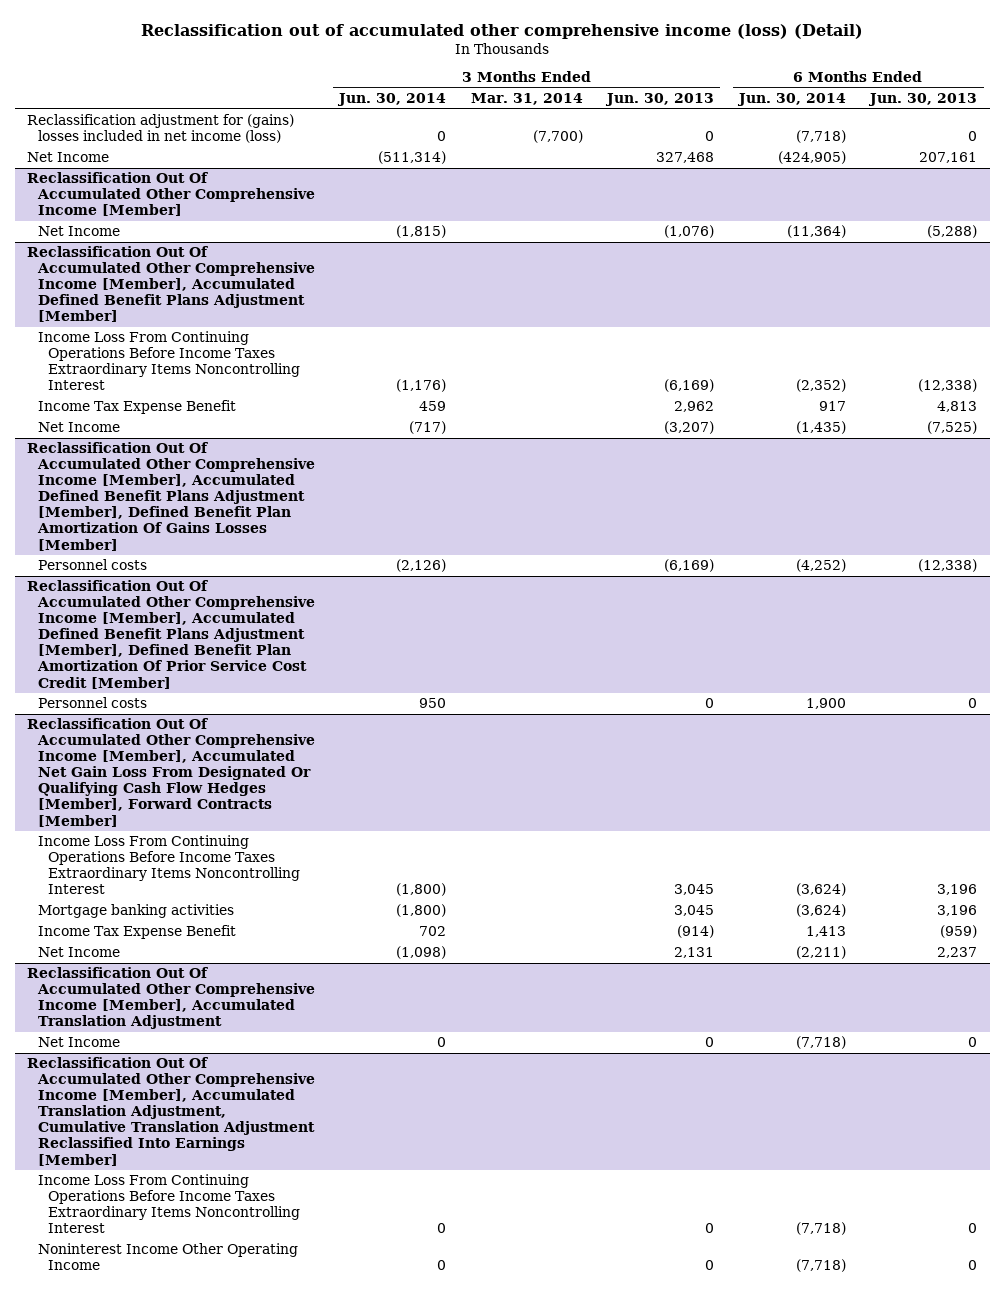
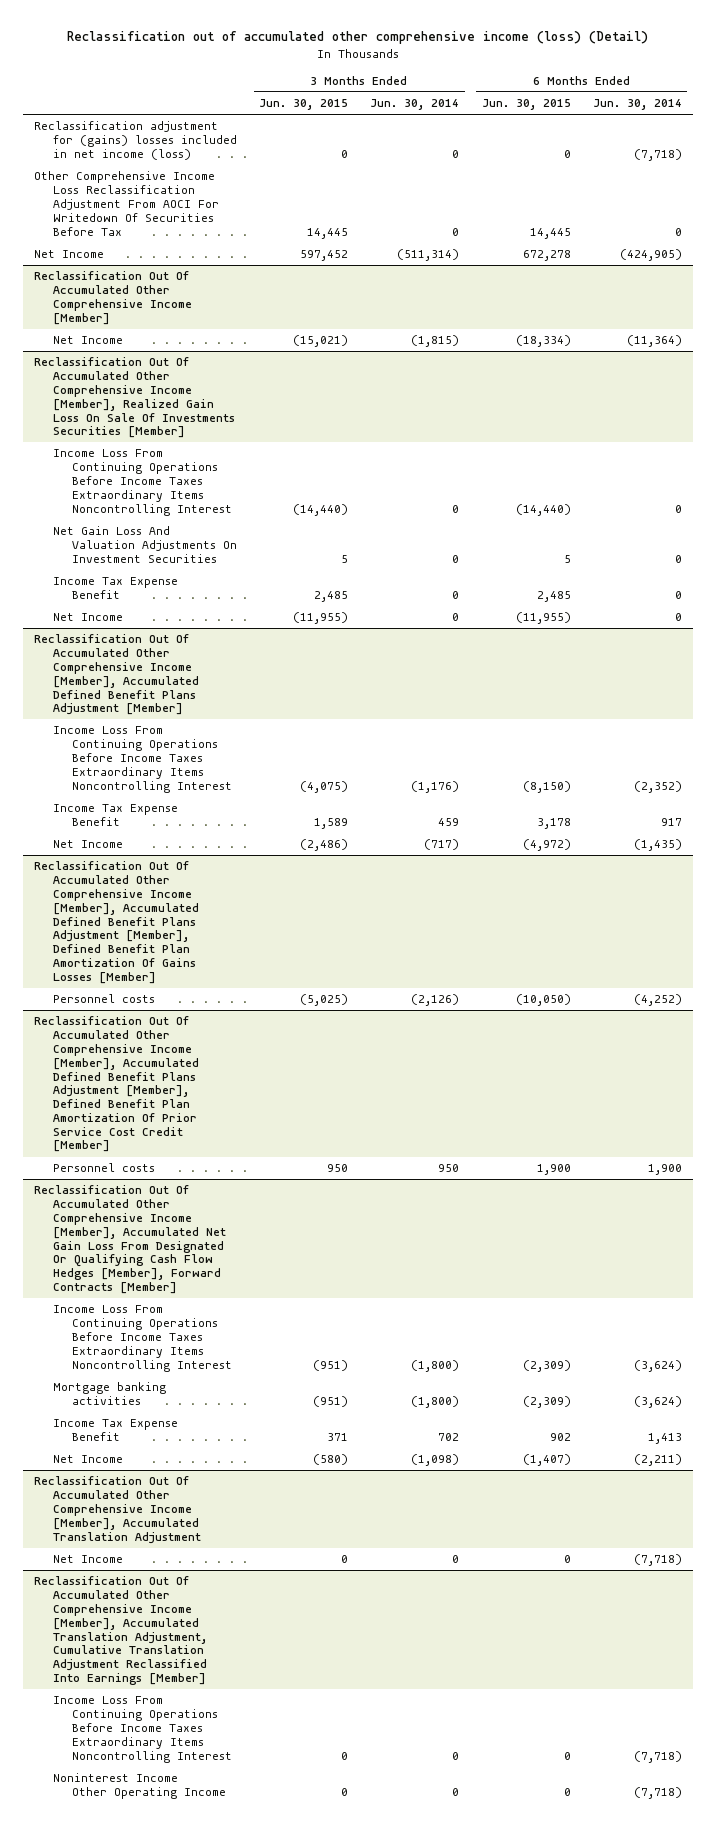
[470,93,583,106] Mar. 31, 2014 -> none
[605,93,715,107] Jun. 30, 2013 -> none
[868,93,978,107] Jun. 30, 2013 -> none
none -> [259,99,349,111] Jun. 30, 2015
none -> [481,99,571,111] Jun. 30, 2015
none -> [33,171,220,236] Other Comprehensive Income Loss Reclassification Adjustment From AOCI For Writedown Of Securities Before Tax
none -> [33,357,236,439] Reclassification Out Of Accumulated Other Comprehensive Income [Member], Realized Gain Loss On Sale Of Investments Securities [Member]
none -> [53,449,233,516] Income Loss From Continuing Operations Before Income Taxes Extraordinary Items Noncontrolling Interest
none -> [53,526,238,563] Net Gain Loss And Valuation Adjustments On Investment Securities
none -> [53,577,179,600] Income Tax Expense Benefit
none -> [53,613,124,622] Net Income

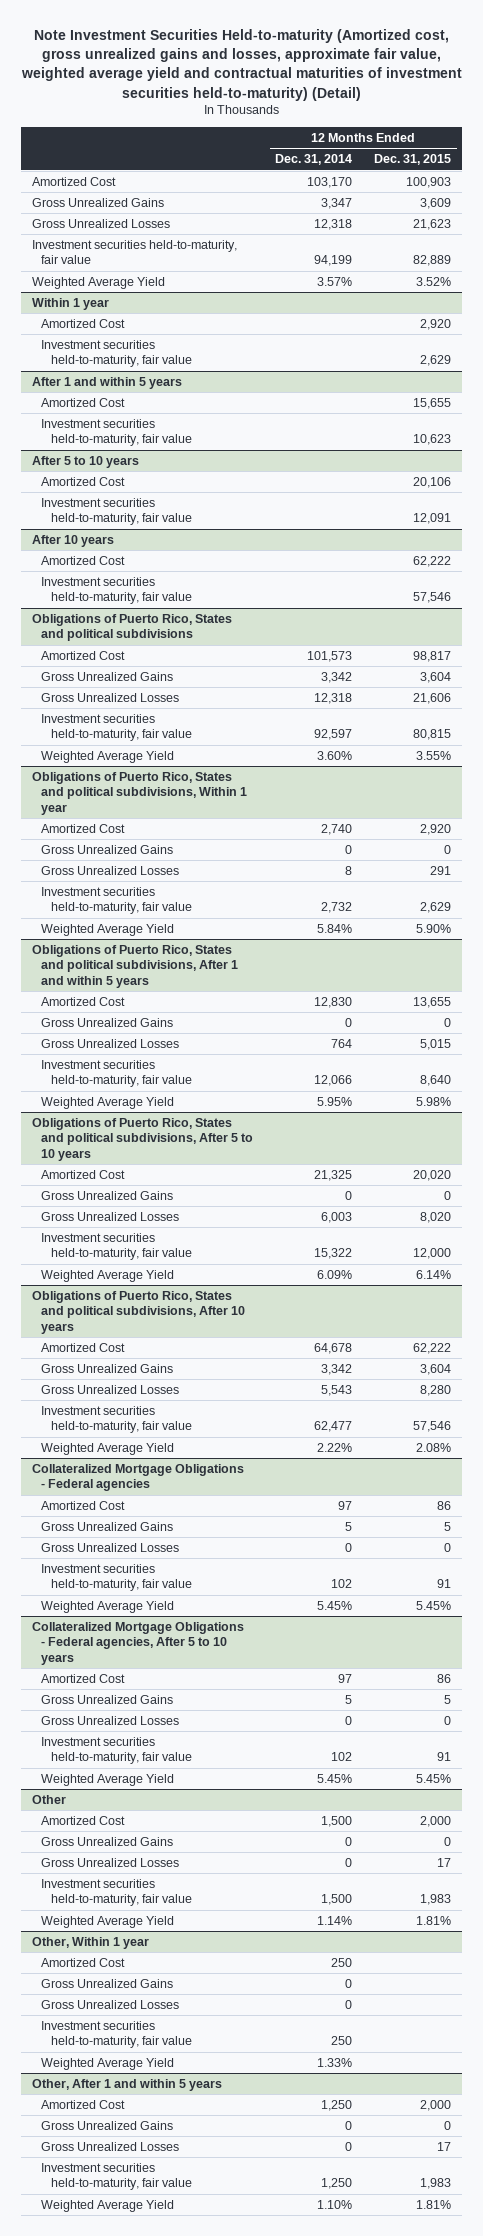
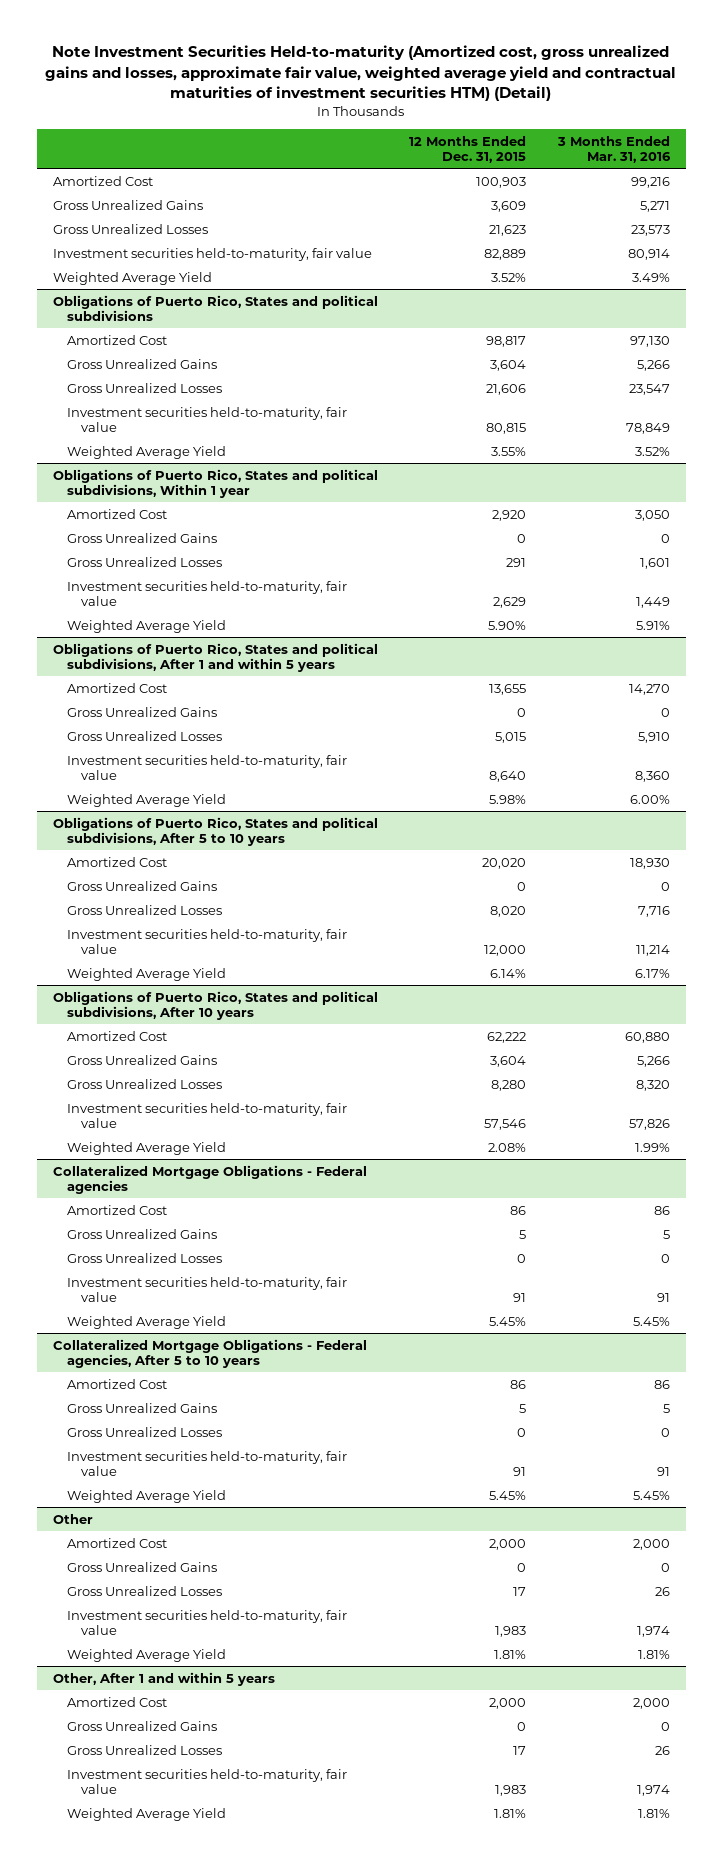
[20,29,462,101] Note Investment Securities Held-to-maturity (Amortized cost, gross unrealized gains and losses, approximate fair value, weighted average yield and contractual maturities of investment securities held-to-maturity) (Detail) -> [45,45,677,102] Note Investment Securities Held-to-maturity (Amortized cost, gross unrealized gains and losses, approximate fair value, weighted average yield and contractual maturities of investment securities HTM) (Detail)
[275,154,353,166] Dec. 31, 2014 -> none
none -> [556,135,671,164] 3 Months Ended Mar. 31, 2016
[31,298,109,311] Within 1 year -> none
[41,319,126,329] Amortized Cost -> none
[41,340,192,368] Investment securities held-to-maturity, fair value -> none
[31,377,182,390] After 1 and within 5 years -> none
[41,398,126,408] Amortized Cost -> none
[41,419,192,447] Investment securities held-to-maturity, fair value -> none
[31,456,139,469] After 5 to 10 years -> none
[41,477,126,487] Amortized Cost -> none
[41,498,192,526] Investment securities held-to-maturity, fair value -> none
[31,535,114,548] After 10 years -> none
[41,556,126,566] Amortized Cost -> none
[41,577,192,605] Investment securities held-to-maturity, fair value -> none
[31,1937,149,1950] Other, Within 1 year -> none
[41,1958,126,1968] Amortized Cost -> none
[41,1979,174,1989] Gross Unrealized Gains -> none
[41,2000,180,2010] Gross Unrealized Losses -> none
[41,2021,192,2049] Investment securities held-to-maturity, fair value -> none
[41,2058,175,2071] Weighted Average Yield -> none

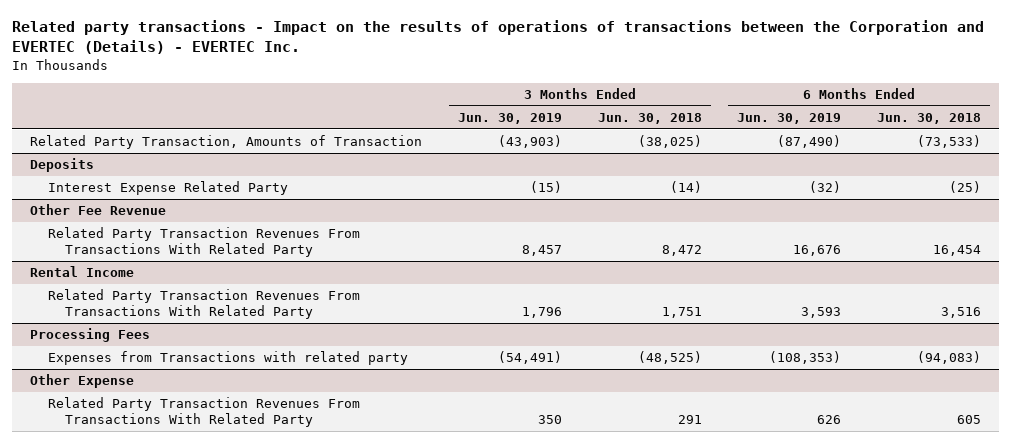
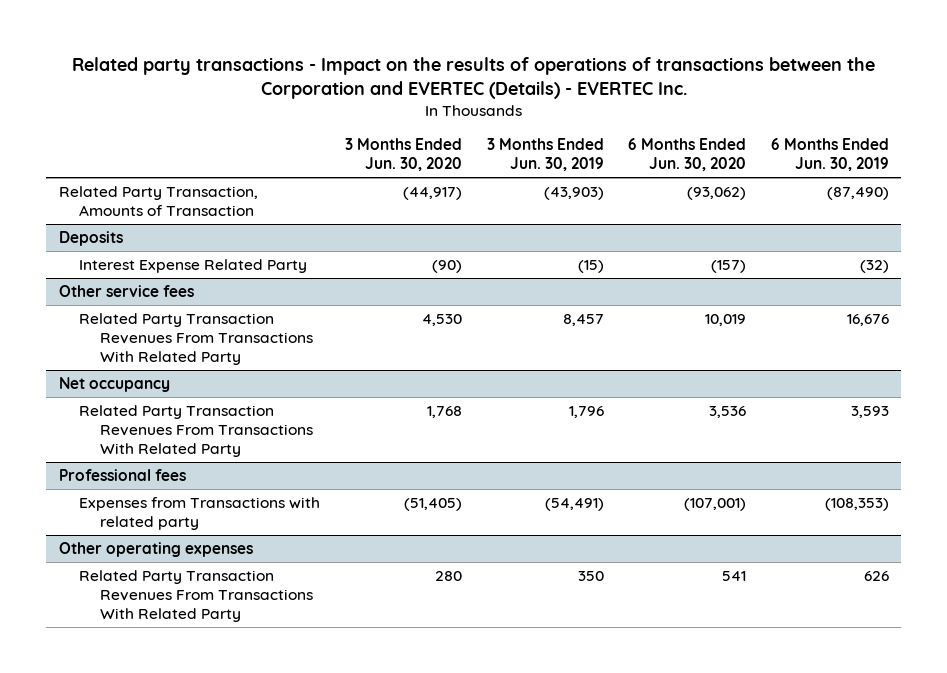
[597,112,702,124] Jun. 30, 2018 -> none
[877,112,982,124] Jun. 30, 2018 -> none
none -> [344,138,462,172] 3 Months Ended Jun. 30, 2020
none -> [628,138,747,172] 6 Months Ended Jun. 30, 2020
[29,204,166,216] Other Fee Revenue -> [58,285,194,298] Other service fees
[29,266,134,278] Rental Income -> [58,377,170,393] Net occupancy
[29,328,150,343] Processing Fees -> [58,469,186,482] Professional fees
[29,374,134,389] Other Expense -> [58,542,253,558] Other operating expenses

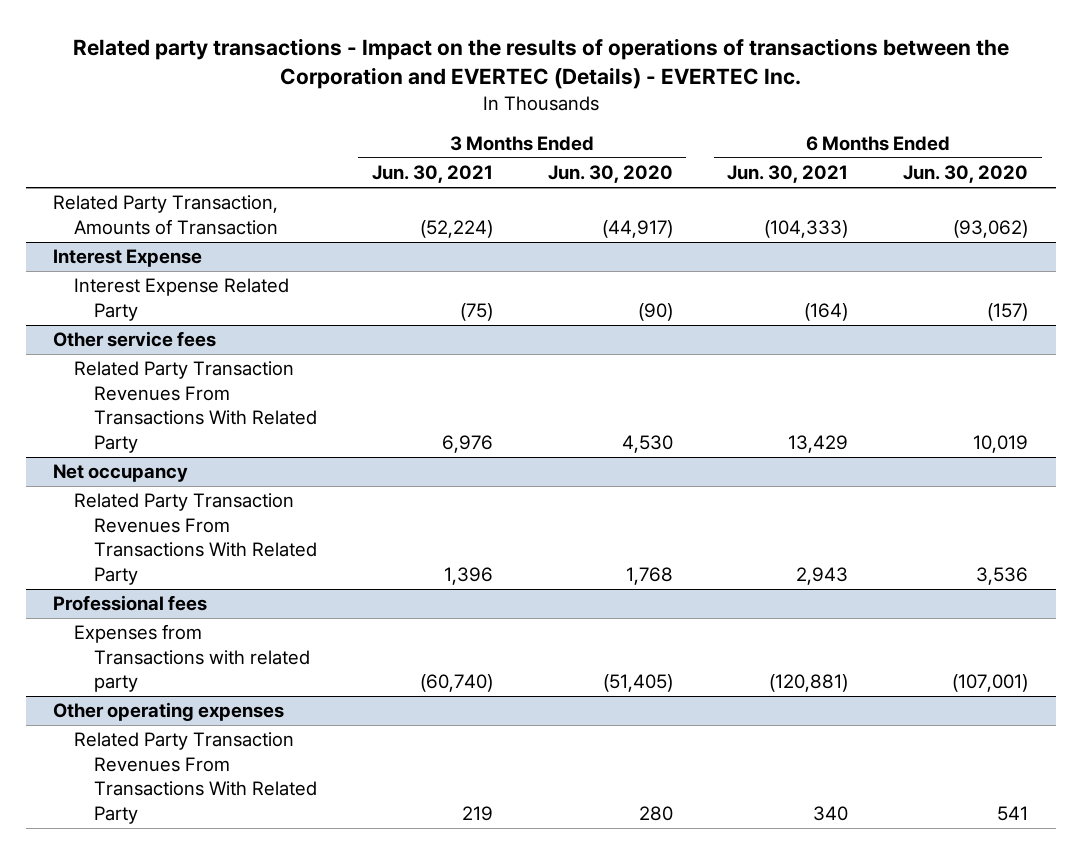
[486,138,604,172] 3 Months Ended Jun. 30, 2019 -> none
[770,138,889,172] 6 Months Ended Jun. 30, 2019 -> none
none -> [371,165,493,184] Jun. 30, 2021
none -> [727,165,849,184] Jun. 30, 2021
[58,231,123,247] Deposits -> [53,249,203,268] Interest Expense

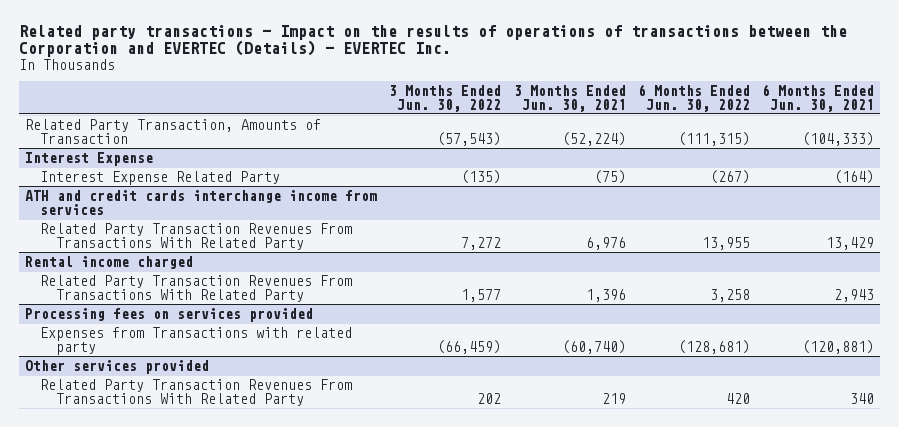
[547,165,673,184] Jun. 30, 2020 -> none
[903,165,1029,184] Jun. 30, 2020 -> none
none -> [389,84,502,112] 3 Months Ended Jun. 30, 2022
none -> [637,83,750,112] 6 Months Ended Jun. 30, 2022
[53,331,217,348] Other service fees -> [24,189,377,215] ATH and credit cards interchange income from services
[53,464,189,483] Net occupancy -> [24,255,193,269] Rental income charged
[53,595,208,612] Professional fees -> [24,307,313,322] Processing fees on services provided
[53,702,285,722] Other operating expenses -> [24,359,209,374] Other services provided

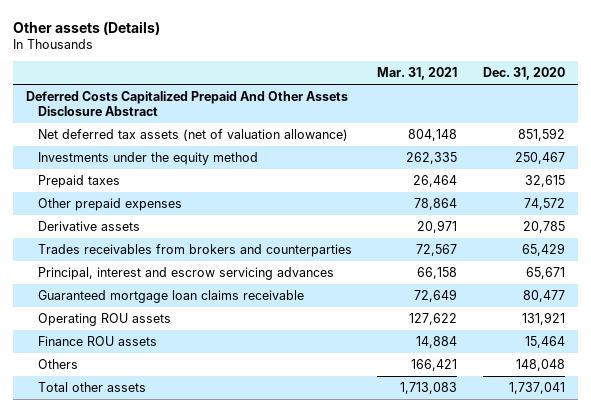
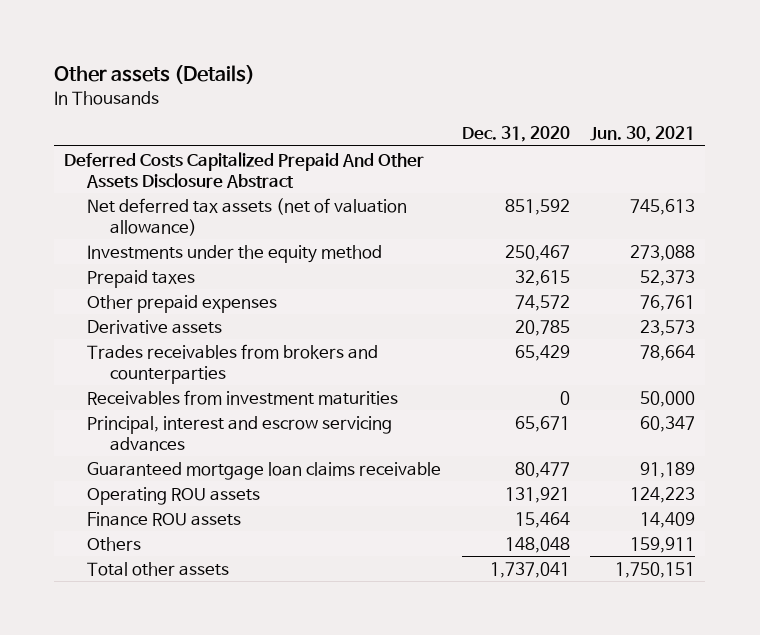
[377,67,458,81] Mar. 31, 2021 -> none
none -> [590,126,696,143] Jun. 30, 2021
none -> [87,389,399,405] Receivables from investment maturities

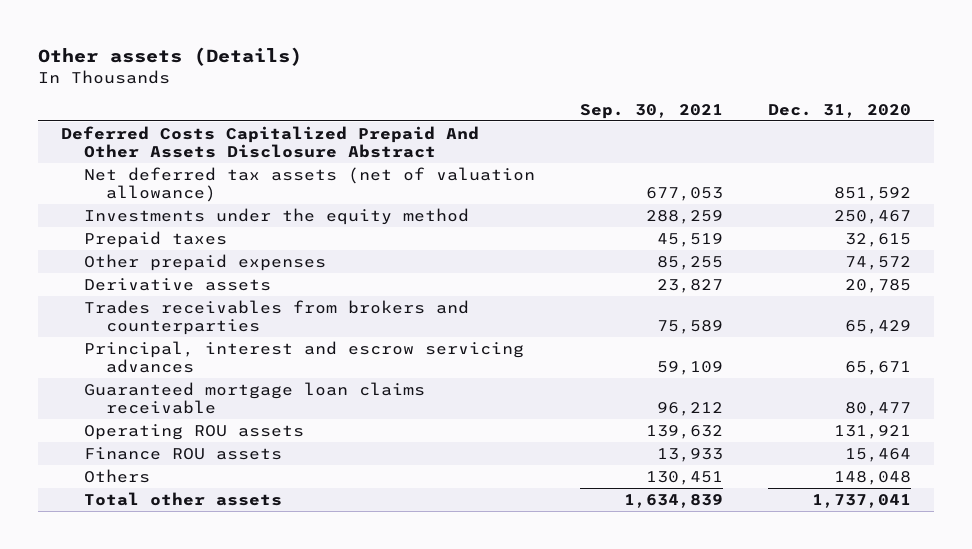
[590,126,696,143] Jun. 30, 2021 -> none
none -> [579,103,723,119] Sep. 30, 2021
[87,389,399,405] Receivables from investment maturities -> none

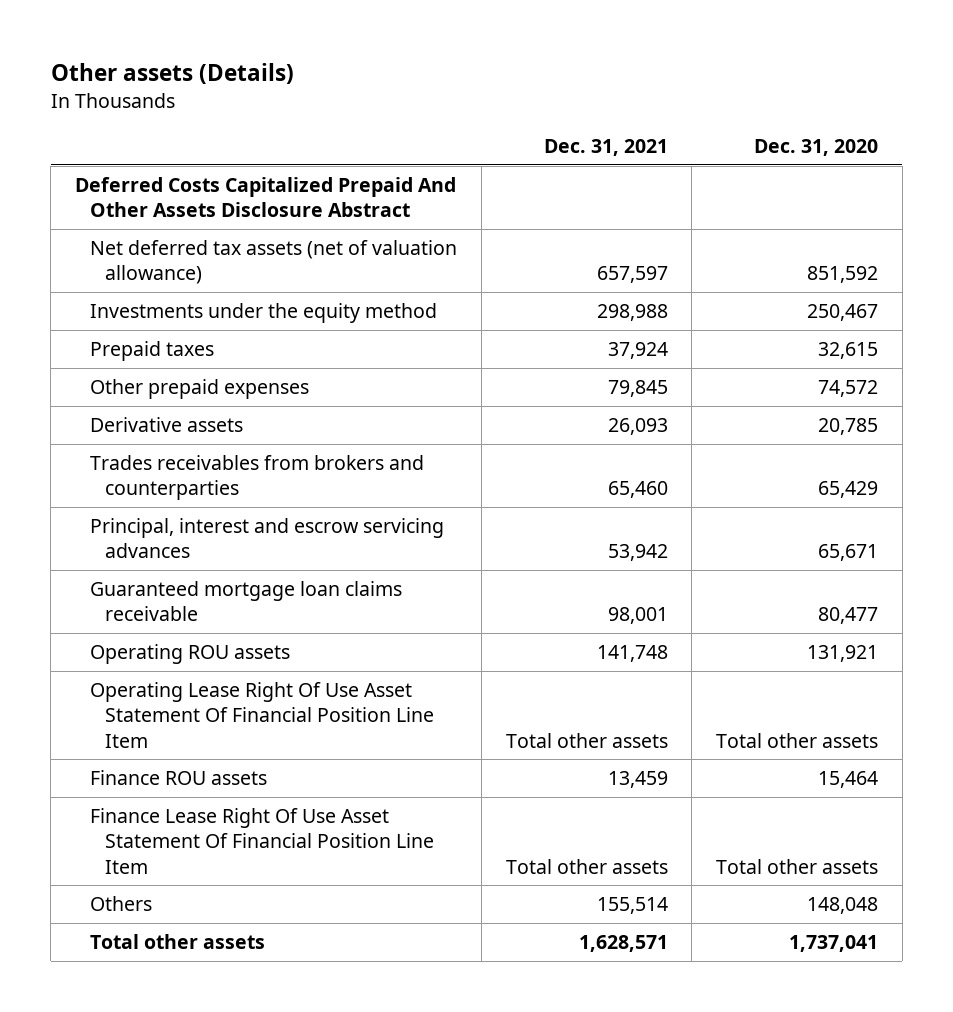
[579,103,723,119] Sep. 30, 2021 -> none
none -> [543,139,668,157] Dec. 31, 2021
none -> [90,681,435,748] Operating Lease Right Of Use Asset Statement Of Financial Position Line Item
none -> [90,807,435,874] Finance Lease Right Of Use Asset Statement Of Financial Position Line Item

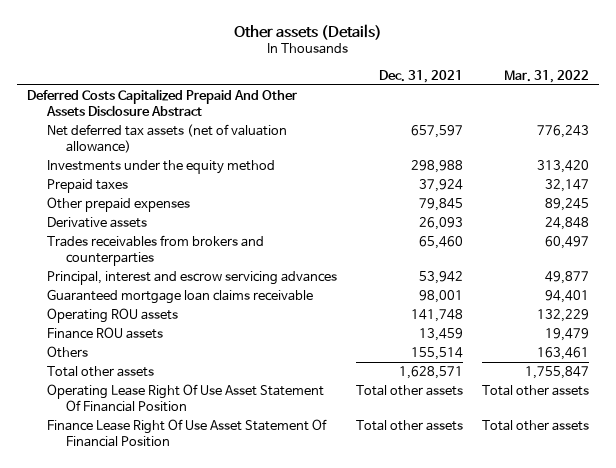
[754,139,879,157] Dec. 31, 2020 -> none
none -> [504,69,590,83] Mar. 31, 2022
[90,681,435,748] Operating Lease Right Of Use Asset Statement Of Financial Position Line Item -> none
[90,807,435,874] Finance Lease Right Of Use Asset Statement Of Financial Position Line Item -> none
none -> [46,384,324,413] Operating Lease Right Of Use Asset Statement Of Financial Position
none -> [46,419,327,448] Finance Lease Right Of Use Asset Statement Of Financial Position

